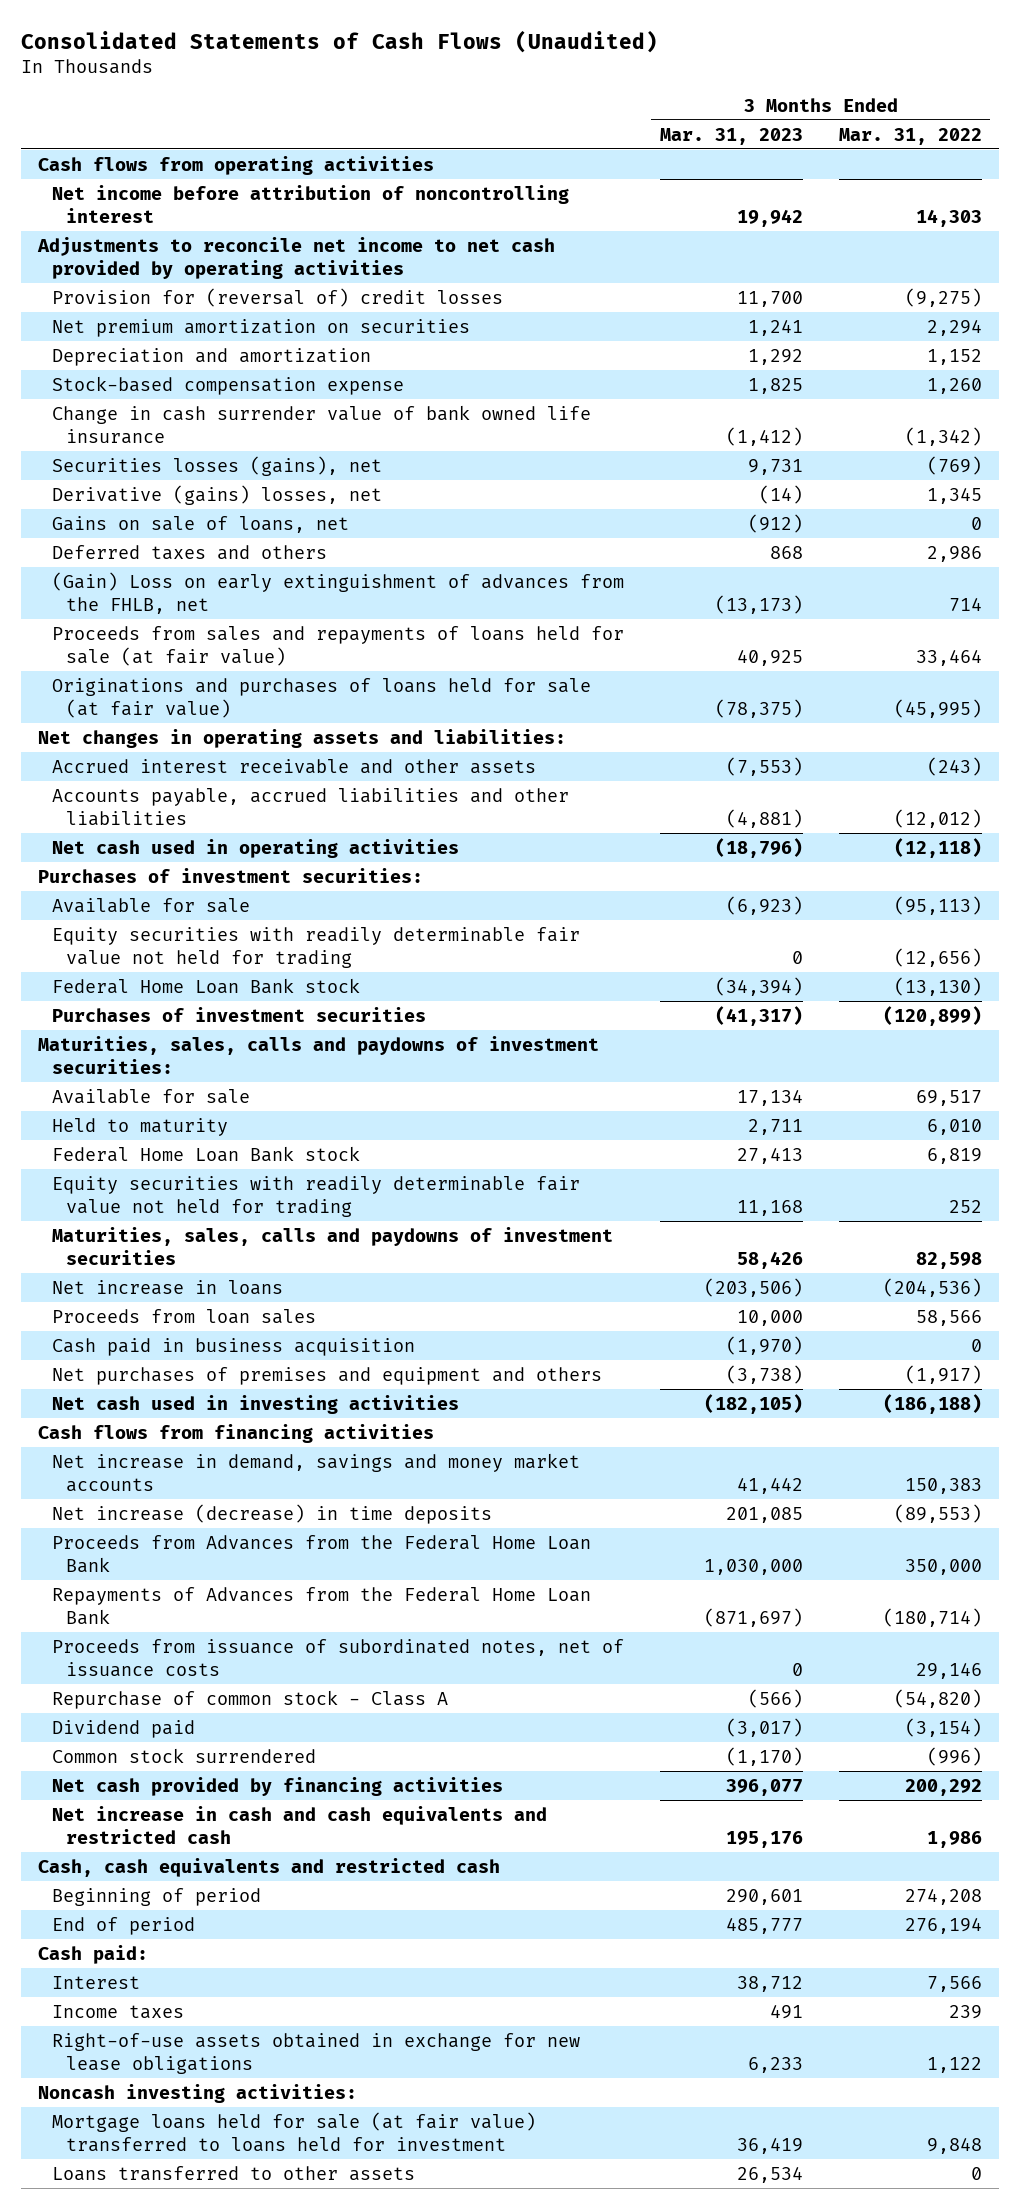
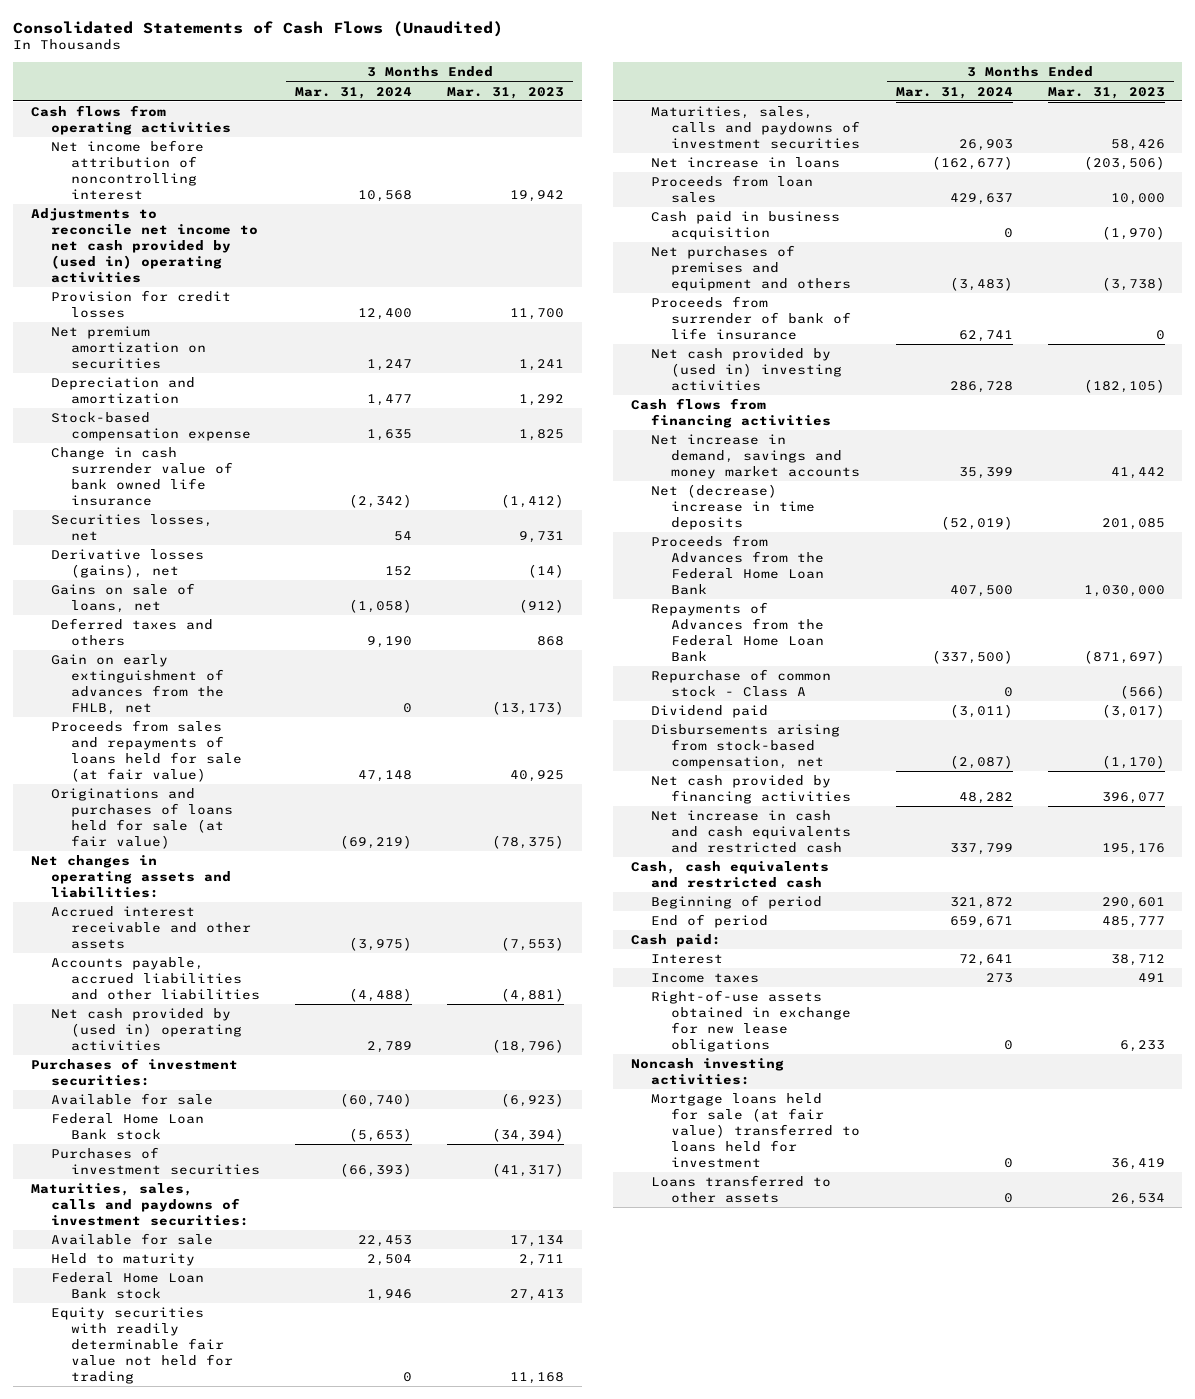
[838,127,982,145] Mar. 31, 2022 -> none
none -> [295,86,413,99] Mar. 31, 2024
[37,236,556,280] Adjustments to reconcile net income to net cash provided by operating activities -> [30,208,258,284] Adjustments to reconcile net income to net cash provided by (used in) operating activities
[52,287,504,307] Provision for (reversal of) credit losses -> [50,290,231,319] Provision for credit losses
[52,455,383,476] Securities losses (gains), net -> [50,514,213,542] Securities losses, net
[52,484,383,505] Derivative (gains) losses, net -> [50,549,204,579] Derivative losses (gains), net
[52,571,625,615] (Gain) Loss on early extinguishment of advances from the FHLB, net -> [50,654,224,716] Gain on early extinguishment of advances from the FHLB, net
[52,838,460,858] Net cash used in operating activities -> [50,1008,242,1052] Net cash provided by (used in) operating activities
[52,926,581,969] Equity securities with readily determinable fair value not held for trading -> none
none -> [651,296,852,341] Proceeds from surrender of bank of life insurance
[52,1394,460,1414] Net cash used in investing activities -> [651,348,843,392] Net cash provided by (used in) investing activities
[52,1503,493,1524] Net increase (decrease) in time deposits -> [651,484,816,531] Net (decrease) increase in time deposits
[52,1638,625,1678] Proceeds from issuance of subordinated notes, net of issuance costs -> none
[52,1747,317,1763] Common stock surrendered -> [651,724,841,770] Disbursements arising from stock-based compensation, net

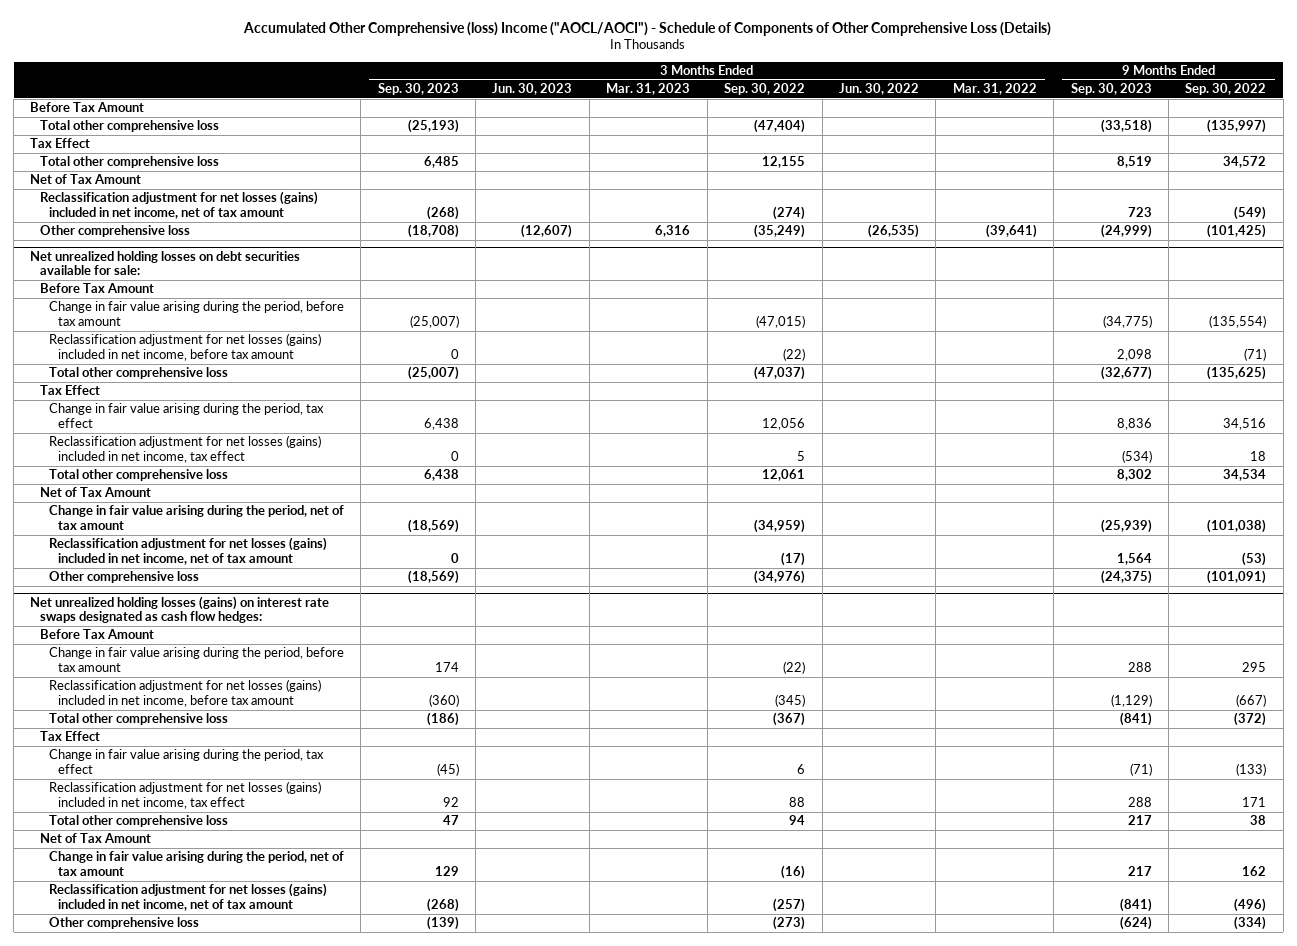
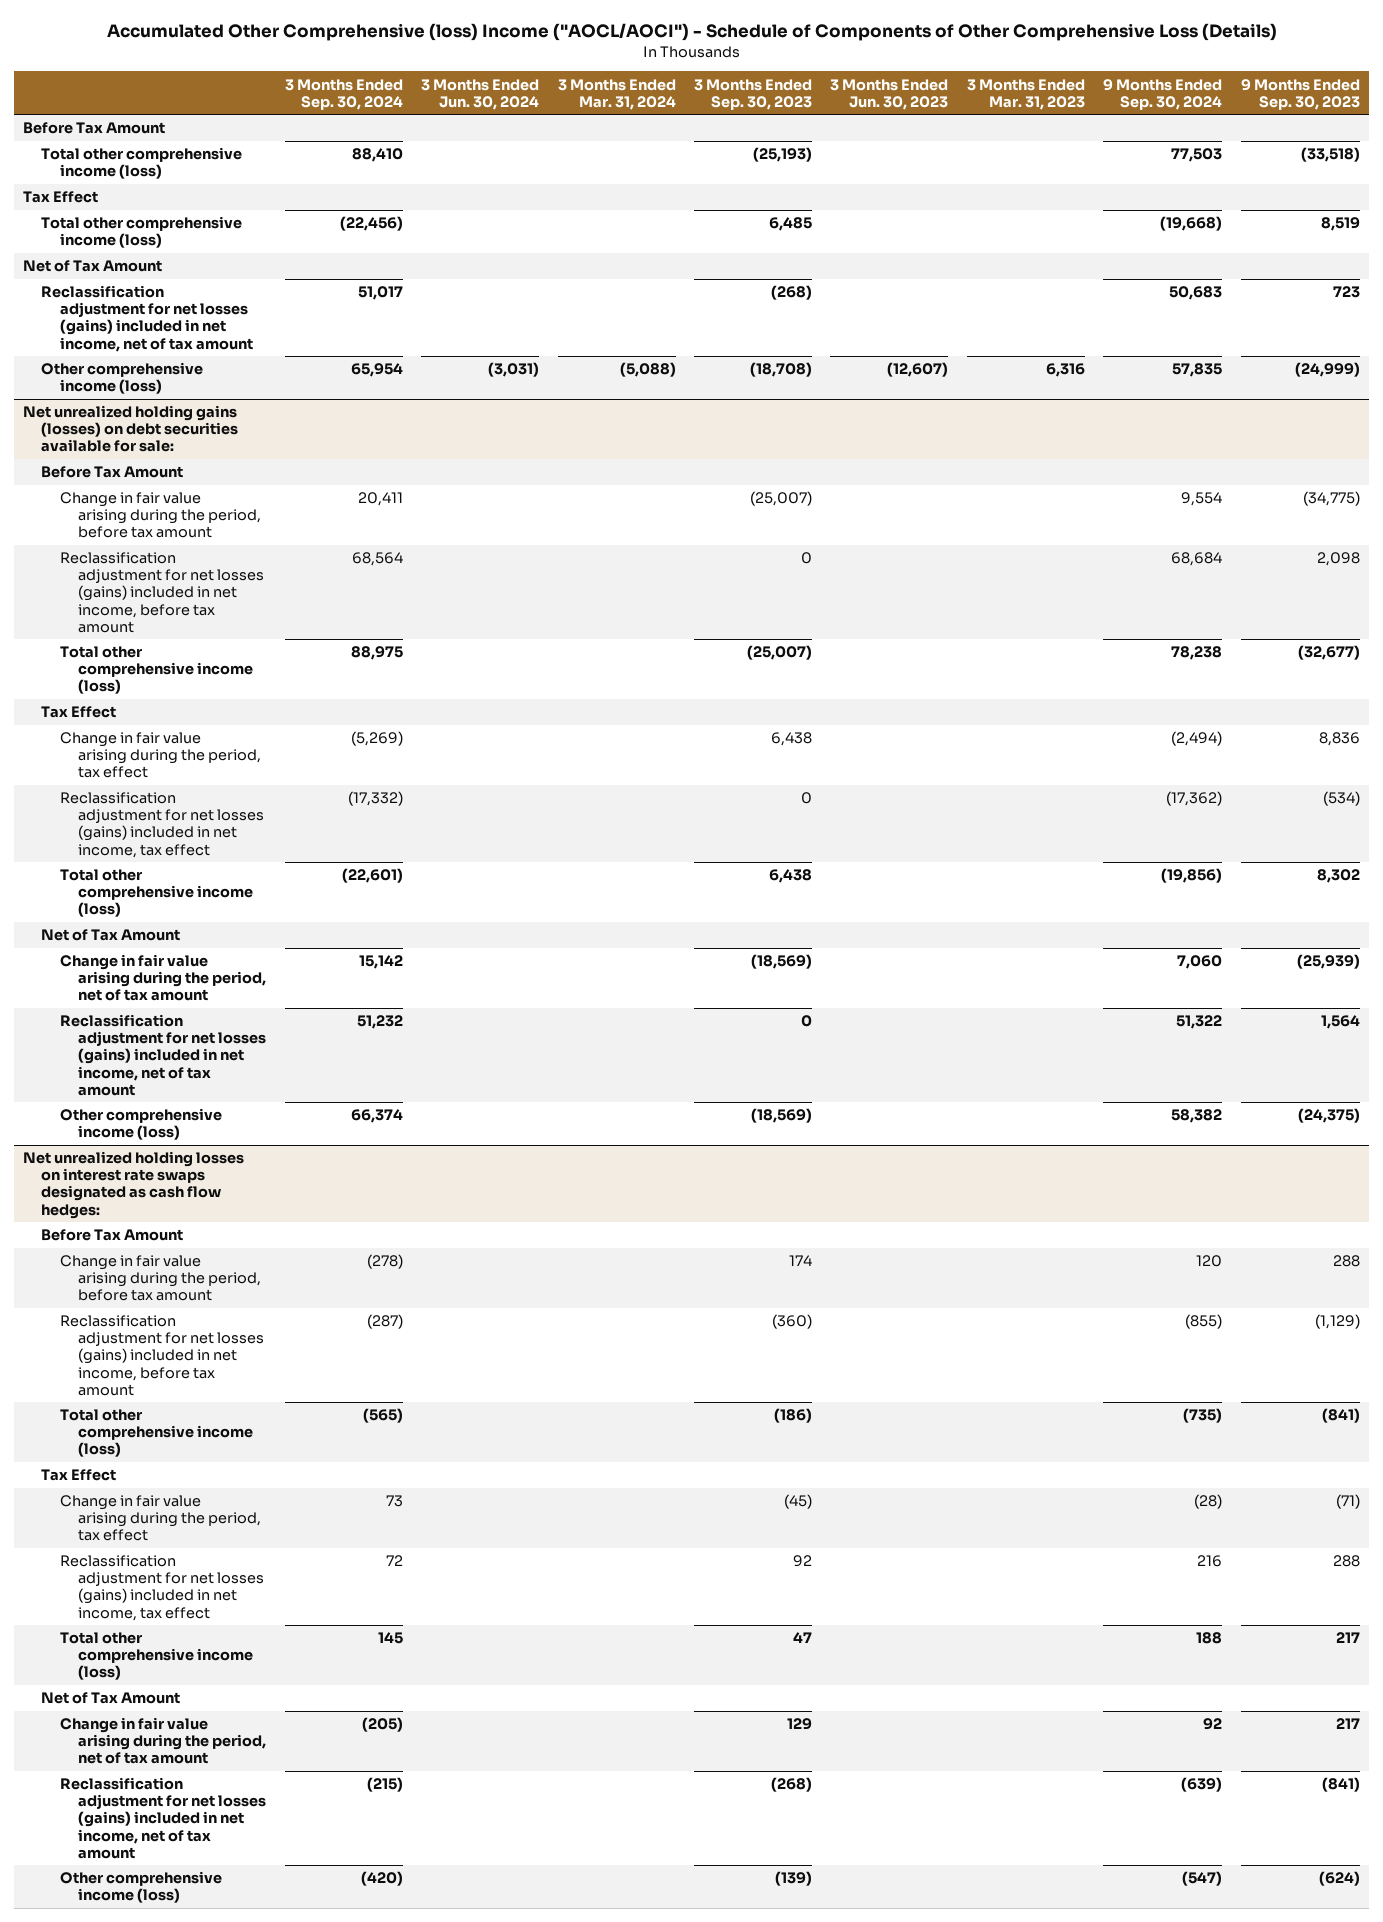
[724,83,806,96] Sep. 30, 2022 -> none
[838,83,919,96] Jun. 30, 2022 -> none
[952,83,1037,96] Mar. 31, 2022 -> none
[1185,83,1267,96] Sep. 30, 2022 -> none
none -> [284,78,403,110] 3 Months Ended Sep. 30, 2024
none -> [421,78,540,110] 3 Months Ended Jun. 30, 2024
none -> [557,78,676,110] 3 Months Ended Mar. 31, 2024
none -> [1103,78,1223,110] 9 Months Ended Sep. 30, 2024
[39,120,219,133] Total other comprehensive loss -> [41,147,243,180] Total other comprehensive income (loss)
[39,156,219,169] Total other comprehensive loss -> [41,216,243,249] Total other comprehensive income (loss)
[39,225,190,238] Other comprehensive loss -> [41,362,204,395] Other comprehensive income (loss)
[30,250,301,276] Net unrealized holding losses on debt securities available for sale: -> [23,405,239,453] Net unrealized holding gains (losses) on debt securities available for sale:
[48,367,228,380] Total other comprehensive loss -> [59,646,254,695] Total other comprehensive income (loss)
[48,469,228,482] Total other comprehensive loss -> [59,869,254,918] Total other comprehensive income (loss)
[48,571,199,584] Other comprehensive loss -> [59,1108,222,1141] Other comprehensive income (loss)
[30,595,330,624] Net unrealized holding losses (gains) on interest rate swaps designated as cash flow hedges: -> [23,1151,245,1219] Net unrealized holding losses on interest rate swaps designated as cash flow hedges:
[48,713,228,726] Total other comprehensive loss -> [59,1409,254,1458] Total other comprehensive income (loss)
[48,815,228,828] Total other comprehensive loss -> [59,1632,254,1681] Total other comprehensive income (loss)
[48,917,199,930] Other comprehensive loss -> [59,1871,222,1904] Other comprehensive income (loss)

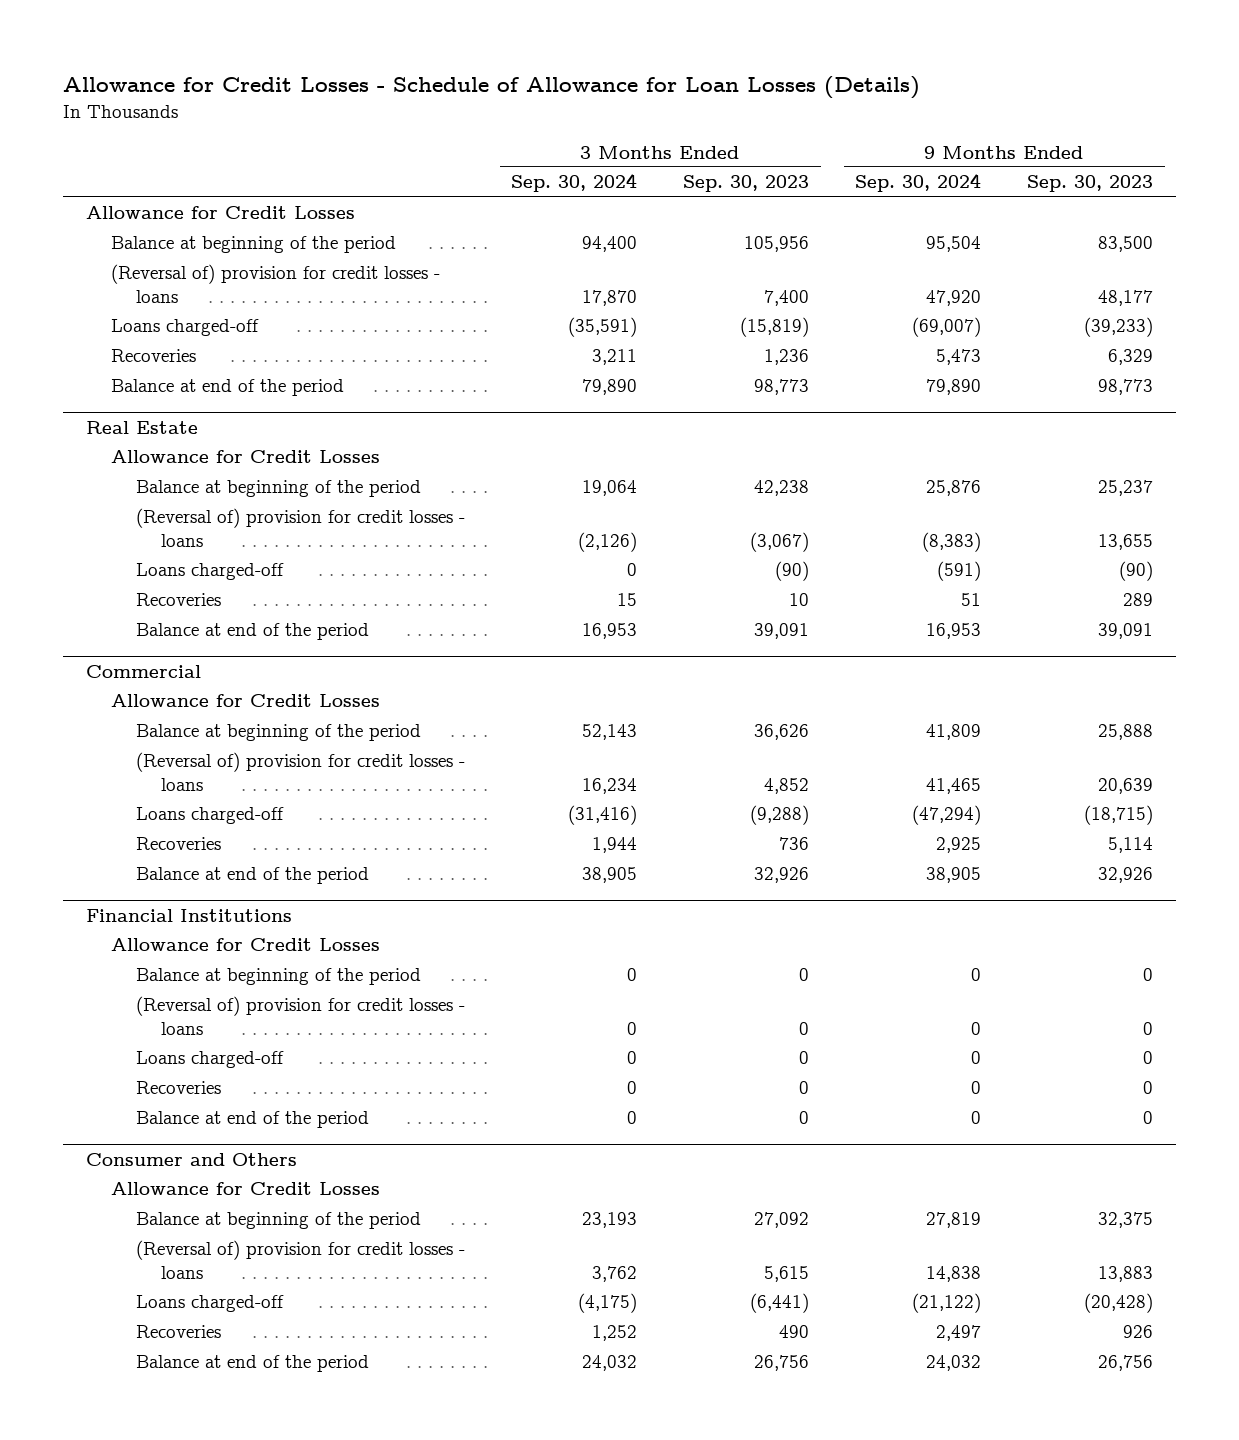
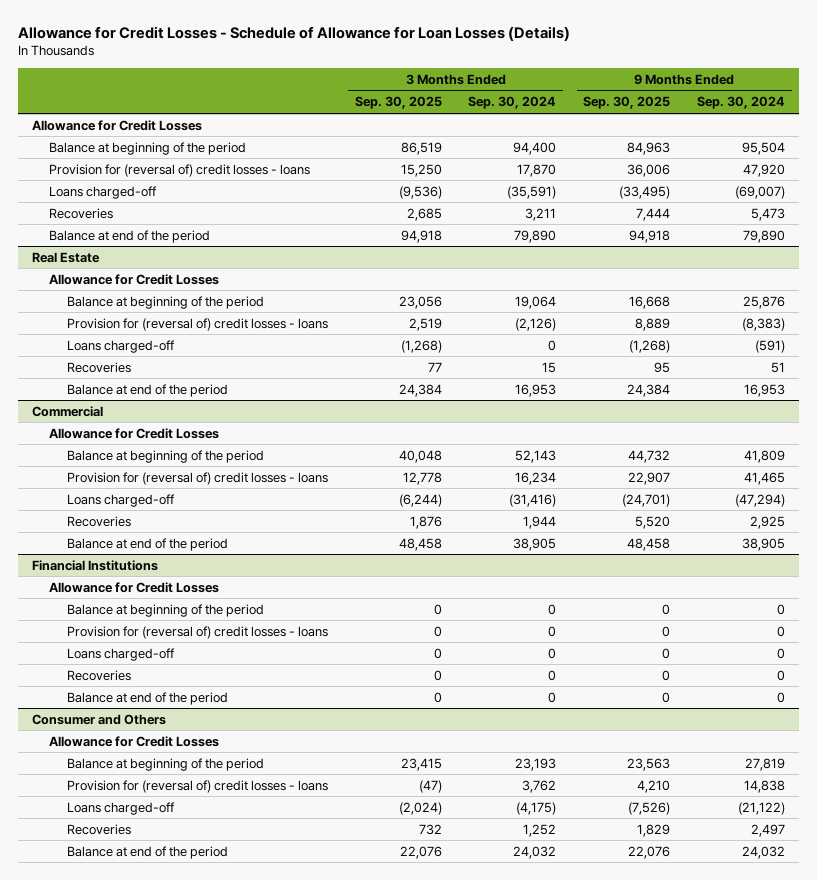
[683,175,810,193] Sep. 30, 2023 -> none
[1027,175,1154,193] Sep. 30, 2023 -> none
none -> [354,96,442,110] Sep. 30, 2025
none -> [583,96,671,110] Sep. 30, 2025
[110,264,440,303] (Reversal of) provision for credit losses - loans -> [49,163,311,177] Provision for (reversal of) credit losses - loans
[136,508,466,547] (Reversal of) provision for credit losses - loans -> [66,317,328,331] Provision for (reversal of) credit losses - loans
[136,752,466,791] (Reversal of) provision for credit losses - loans -> [66,471,328,485] Provision for (reversal of) credit losses - loans
[136,996,466,1035] (Reversal of) provision for credit losses - loans -> [66,625,328,639] Provision for (reversal of) credit losses - loans
[136,1240,466,1279] (Reversal of) provision for credit losses - loans -> [66,779,328,793] Provision for (reversal of) credit losses - loans

